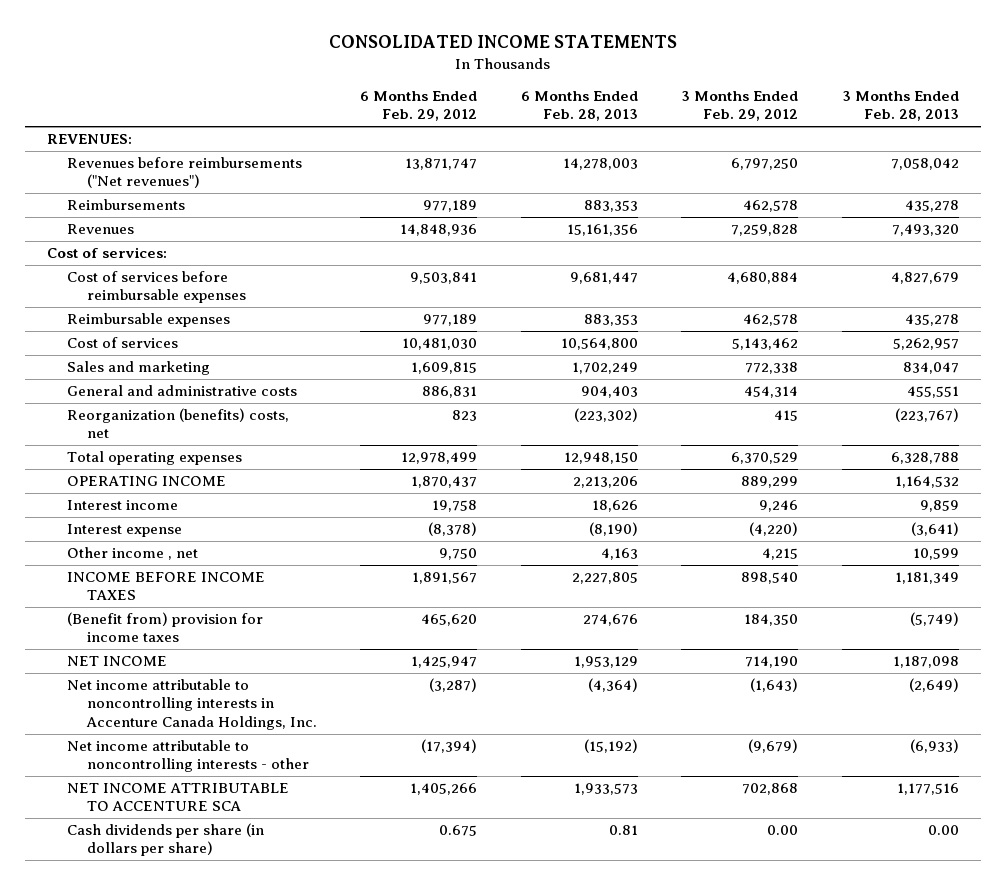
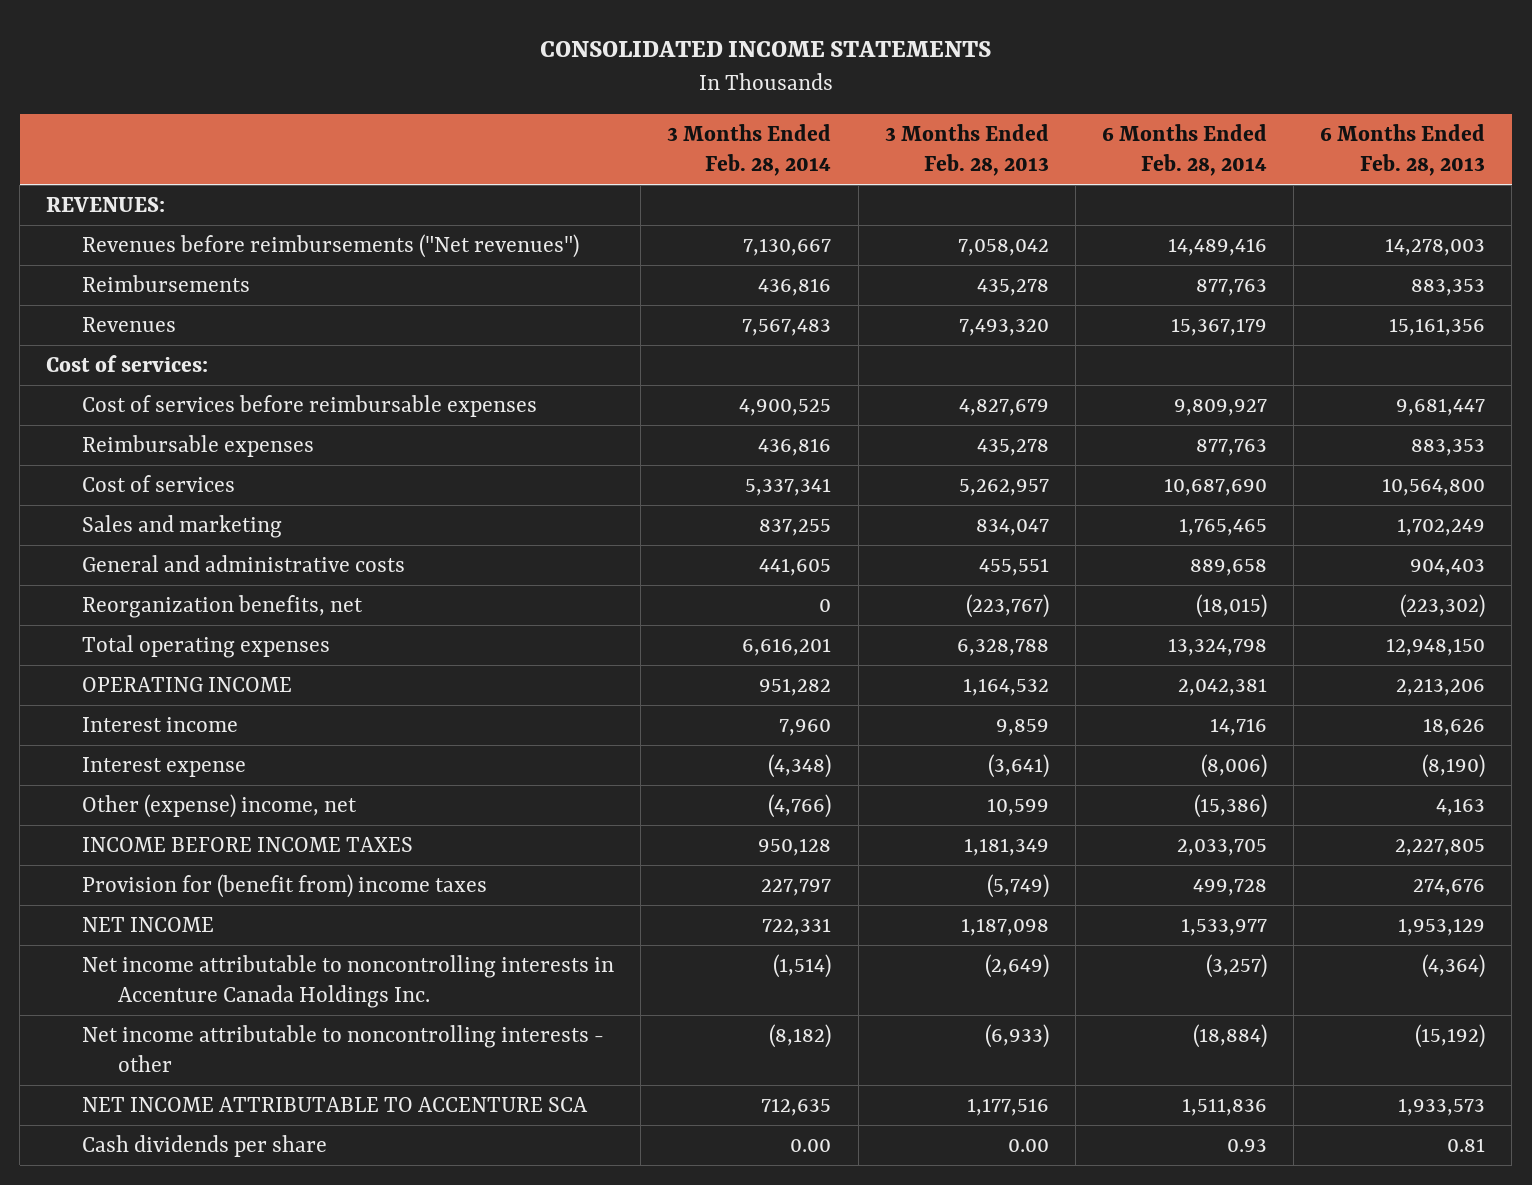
[360,90,478,122] 6 Months Ended Feb. 29, 2012 -> none
[681,90,799,122] 3 Months Ended Feb. 29, 2012 -> none
none -> [667,124,832,177] 3 Months Ended Feb. 28, 2014
none -> [1102,124,1268,177] 6 Months Ended Feb. 28, 2014
[66,408,289,439] Reorganization (benefits) costs, net -> [82,595,364,619] Reorganization benefits, net
[66,547,198,561] Other income , net -> [82,794,358,819] Other (expense) income, net
[66,612,263,643] (Benefit from) provision for income taxes -> [82,874,488,899] Provision for (benefit from) income taxes
[66,679,317,730] Net income attributable to noncontrolling interests in Accenture Canada Holdings, Inc. -> [82,955,615,1008] Net income attributable to noncontrolling interests in Accenture Canada Holdings Inc.
[66,823,264,857] Cash dividends per share (in dollars per share) -> [82,1135,328,1158] Cash dividends per share

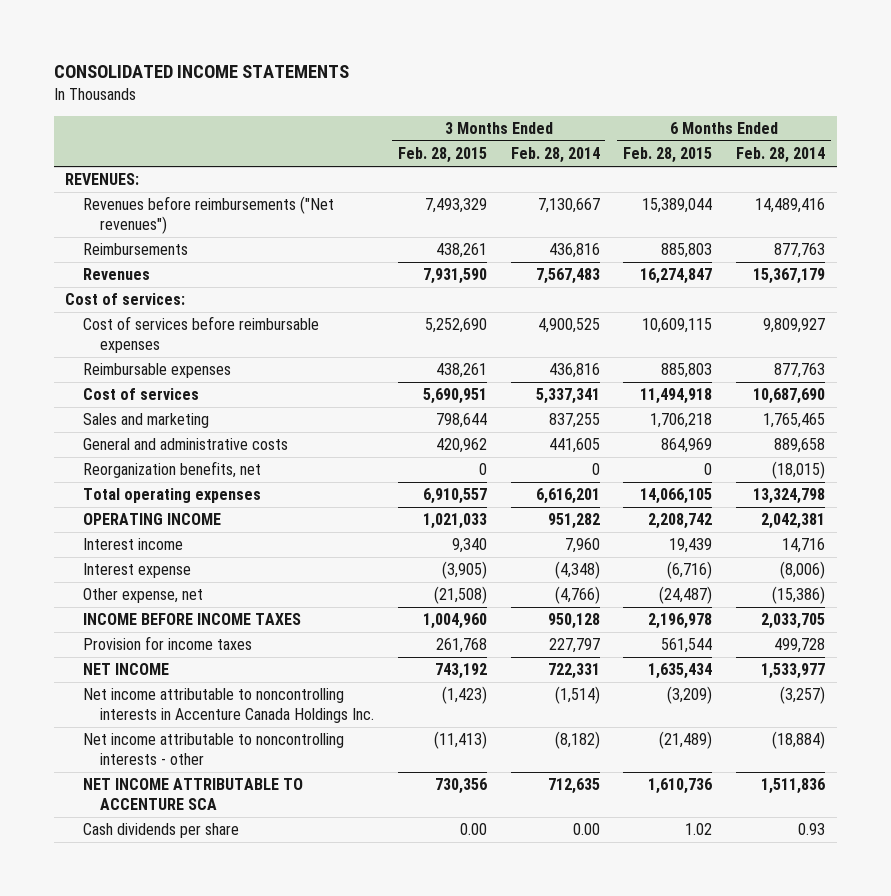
[884,124,1049,177] 3 Months Ended Feb. 28, 2013 -> none
[1320,124,1486,177] 6 Months Ended Feb. 28, 2013 -> none
none -> [397,147,487,164] Feb. 28, 2015
none -> [623,147,713,164] Feb. 28, 2015
[82,794,358,819] Other (expense) income, net -> [82,588,203,604] Other expense, net
[82,874,488,899] Provision for (benefit from) income taxes -> [82,636,252,651] Provision for income taxes

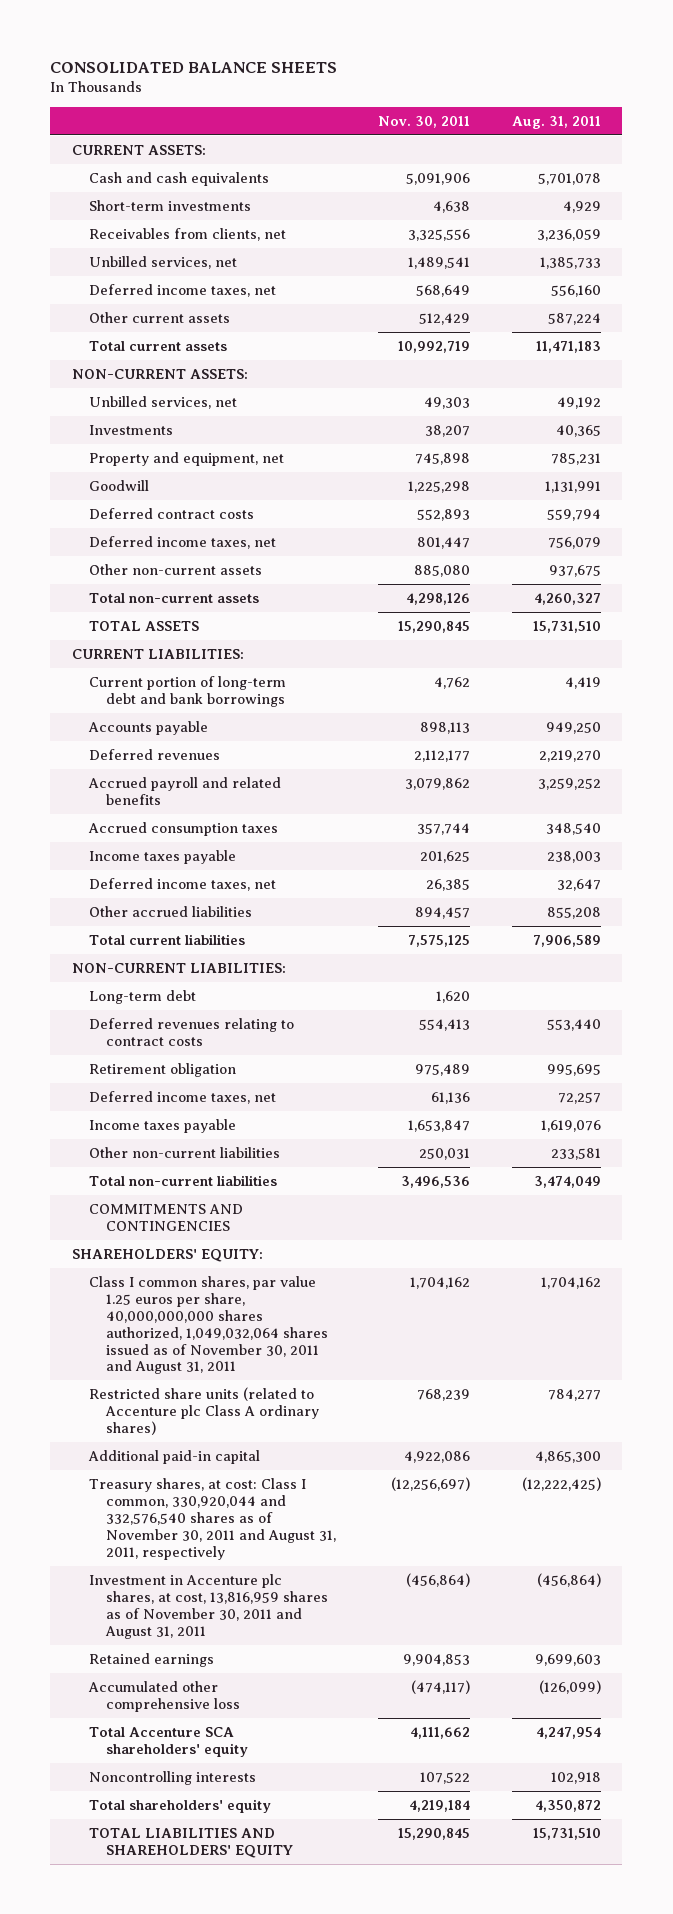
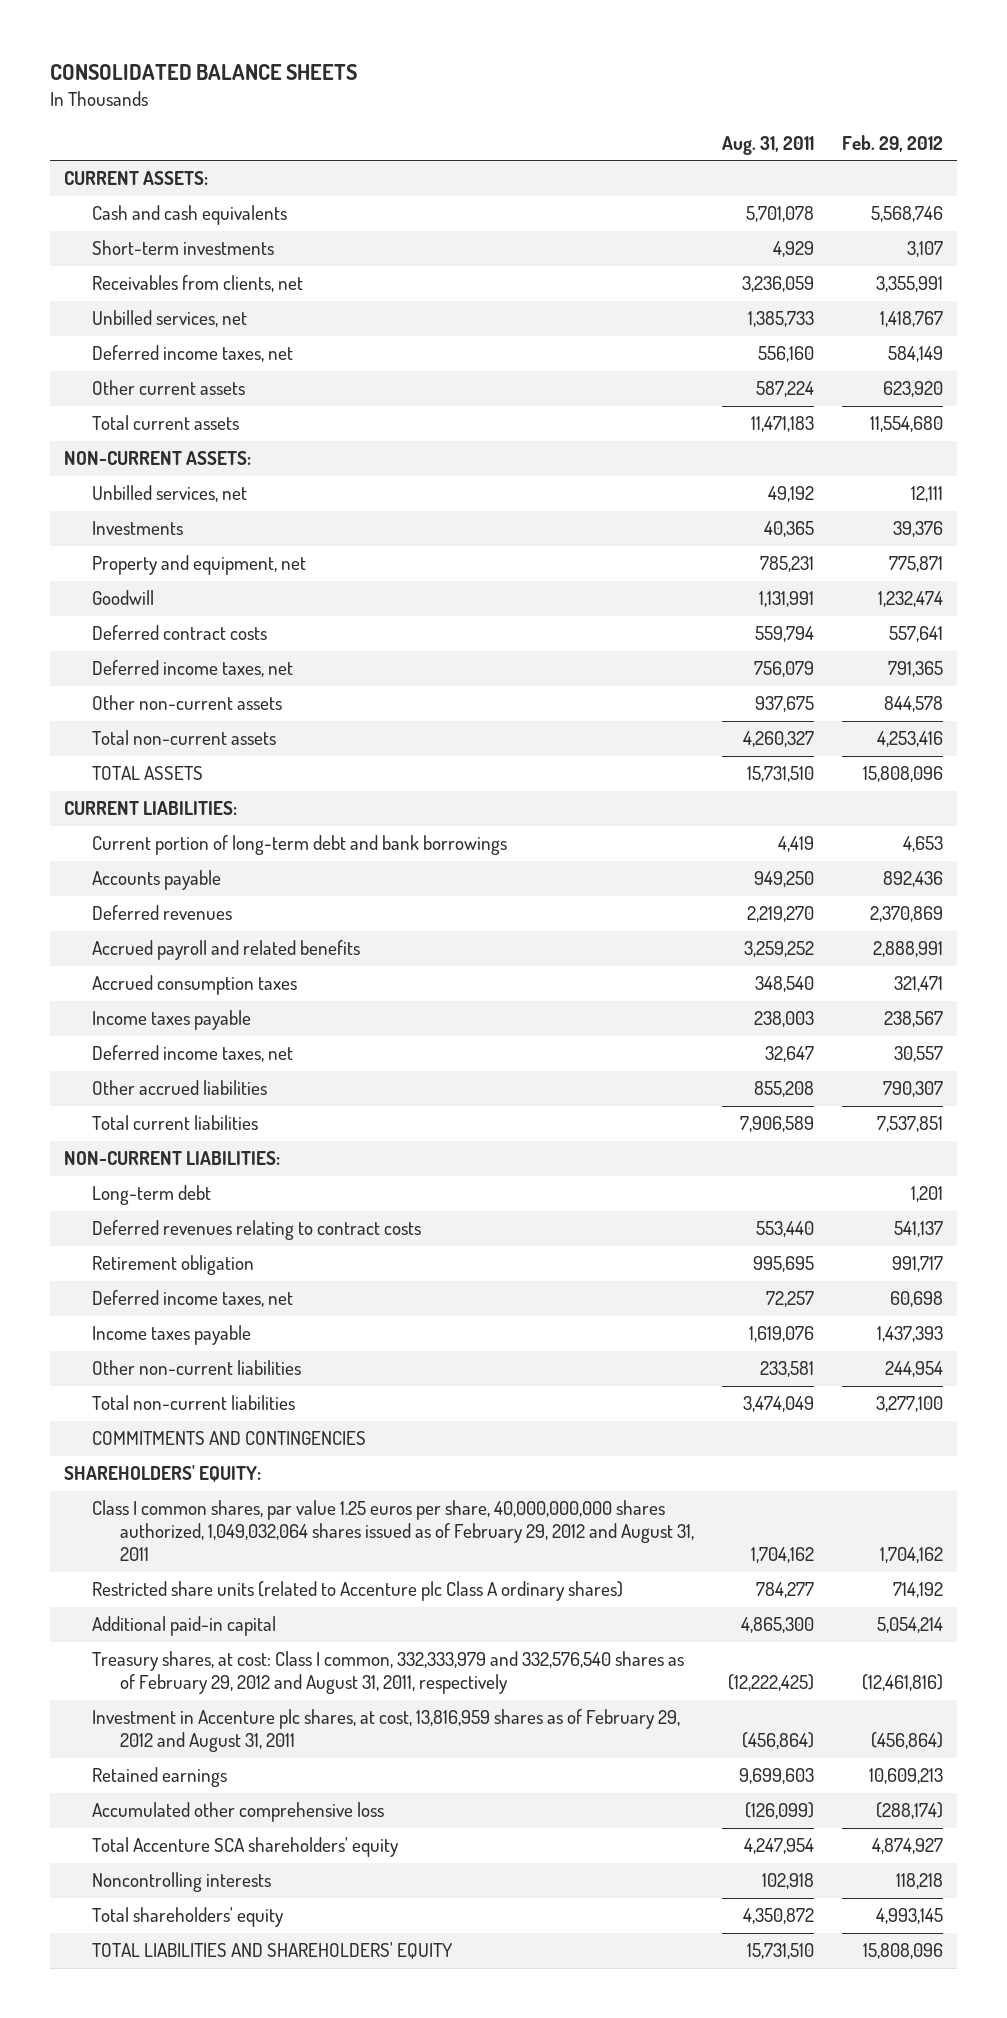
[377,115,470,128] Nov. 30, 2011 -> none
none -> [841,134,943,152] Feb. 29, 2012
[88,1276,328,1375] Class I common shares, par value 1.25 euros per share, 40,000,000,000 shares authorized, 1,049,032,064 shares issued as of November 30, 2011 and August 31, 2011 -> [92,1500,694,1562] Class I common shares, par value 1.25 euros per share, 40,000,000,000 shares authorized, 1,049,032,064 shares issued as of February 29, 2012 and August 31, 2011
[88,1478,336,1560] Treasury shares, at cost: Class I common, 330,920,044 and 332,576,540 shares as of November 30, 2011 and August 31, 2011, respectively -> [92,1651,685,1695] Treasury shares, at cost: Class I common, 332,333,979 and 332,576,540 shares as of February 29, 2012 and August 31, 2011, respectively
[88,1574,328,1639] Investment in Accenture plc shares, at cost, 13,816,959 shares as of November 30, 2011 and August 31, 2011 -> [92,1709,681,1753] Investment in Accenture plc shares, at cost, 13,816,959 shares as of February 29, 2012 and August 31, 2011

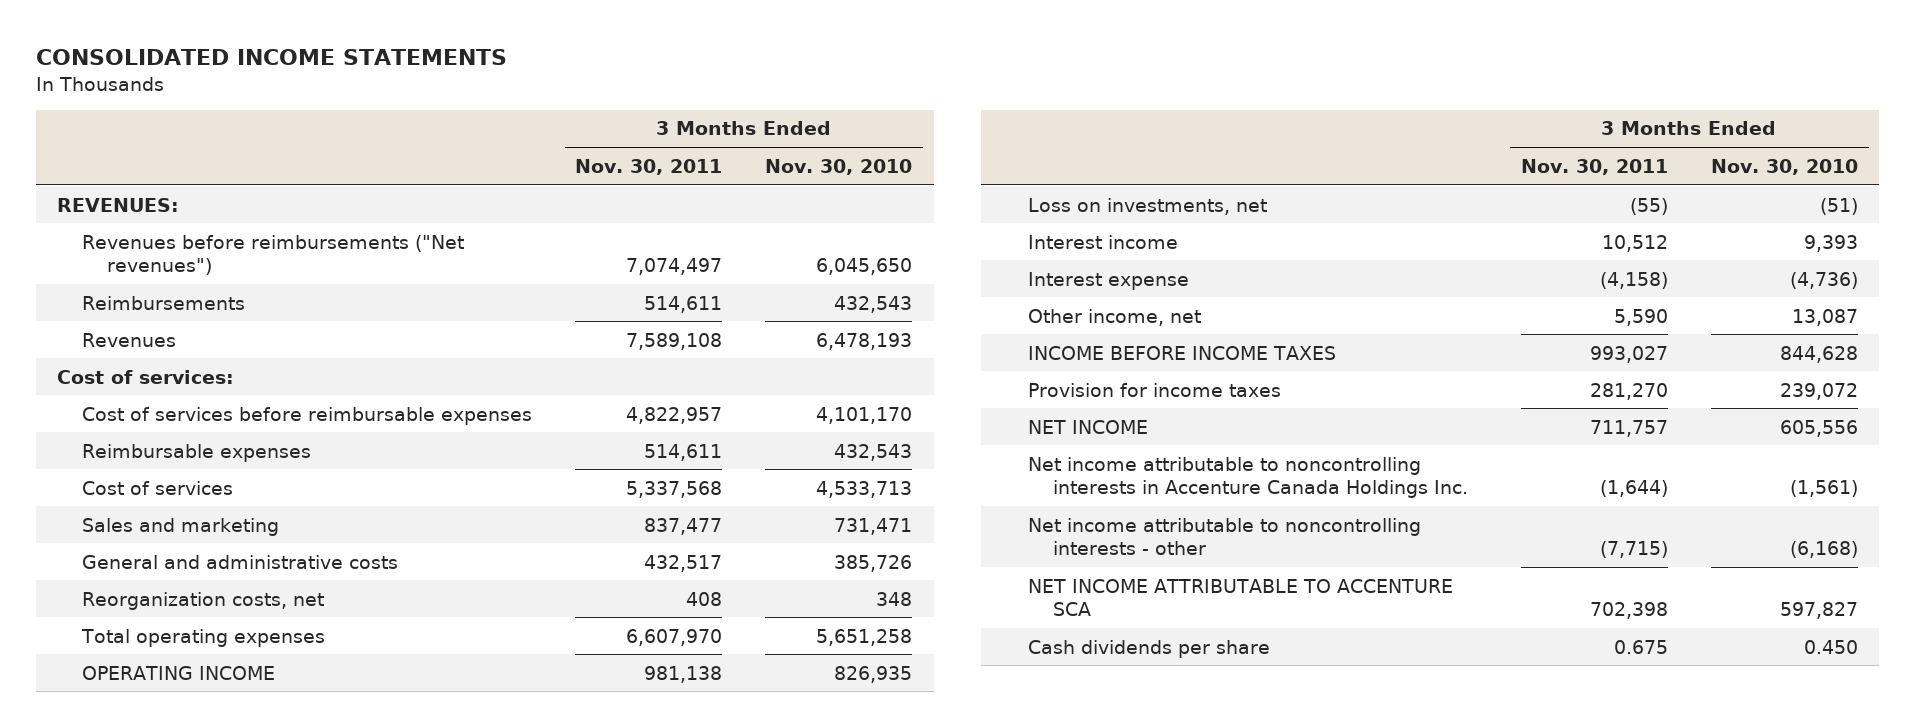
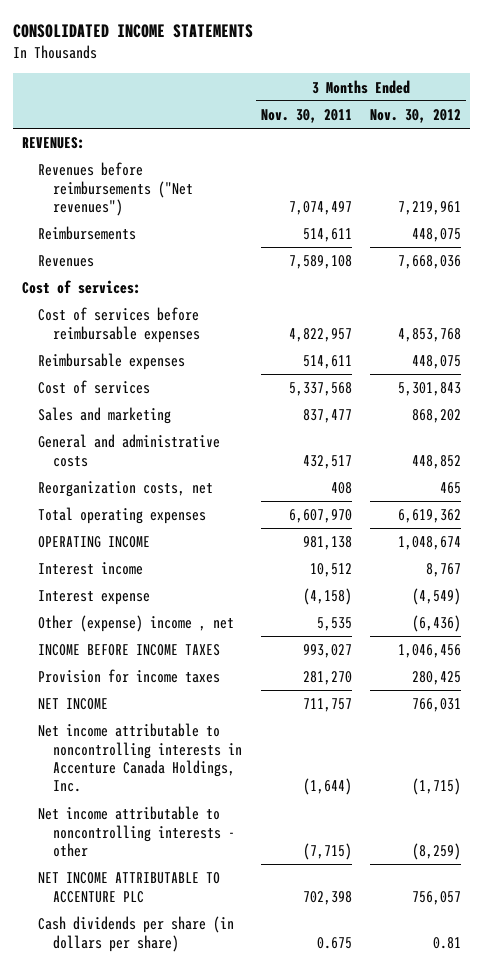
[765,158,913,175] Nov. 30, 2010 -> none
none -> [370,109,462,124] Nov. 30, 2012
[1027,197,1267,215] Loss on investments, net -> none
[1027,308,1201,326] Other income, net -> [37,615,234,633] Other (expense) income , net
[1613,308,1668,326] 5,590 -> [316,617,352,632] 5,535
[1027,456,1468,498] Net income attributable to noncontrolling interests in Accenture Canada Holdings Inc. -> [37,723,243,793] Net income attributable to noncontrolling interests in Accenture Canada Holdings, Inc.
[1027,578,1453,616] NET INCOME ATTRIBUTABLE TO ACCENTURE SCA -> [37,872,220,903] NET INCOME ATTRIBUTABLE TO ACCENTURE PLC
[1027,639,1270,658] Cash dividends per share -> [37,916,234,952] Cash dividends per share (in dollars per share)

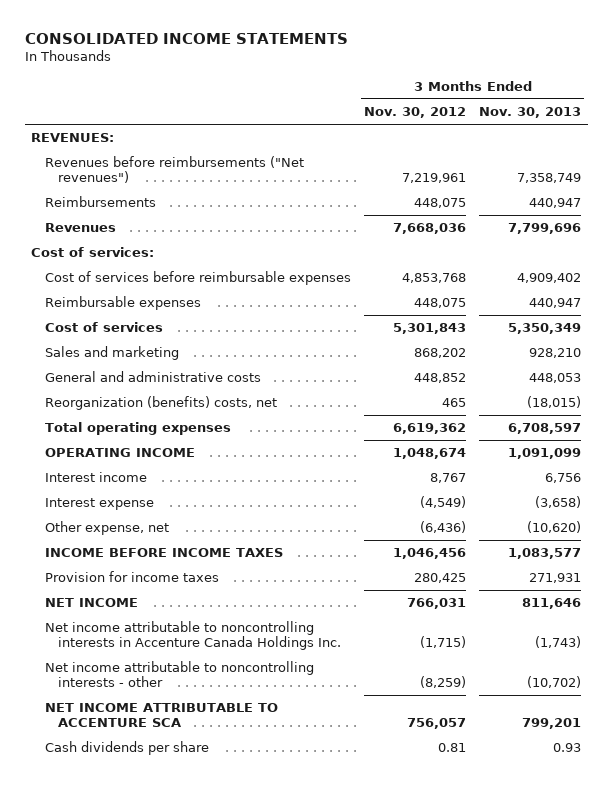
[260,109,352,124] Nov. 30, 2011 -> none
none -> [479,107,582,119] Nov. 30, 2013
[37,481,213,498] Reorganization costs, net -> [44,396,277,411] Reorganization (benefits) costs, net
[37,615,234,633] Other (expense) income , net -> [44,521,169,536] Other expense, net
[37,723,243,793] Net income attributable to noncontrolling interests in Accenture Canada Holdings, Inc. -> [44,621,342,651] Net income attributable to noncontrolling interests in Accenture Canada Holdings Inc.
[37,872,220,903] NET INCOME ATTRIBUTABLE TO ACCENTURE PLC -> [44,703,278,728] NET INCOME ATTRIBUTABLE TO ACCENTURE SCA
[37,916,234,952] Cash dividends per share (in dollars per share) -> [44,741,209,756] Cash dividends per share

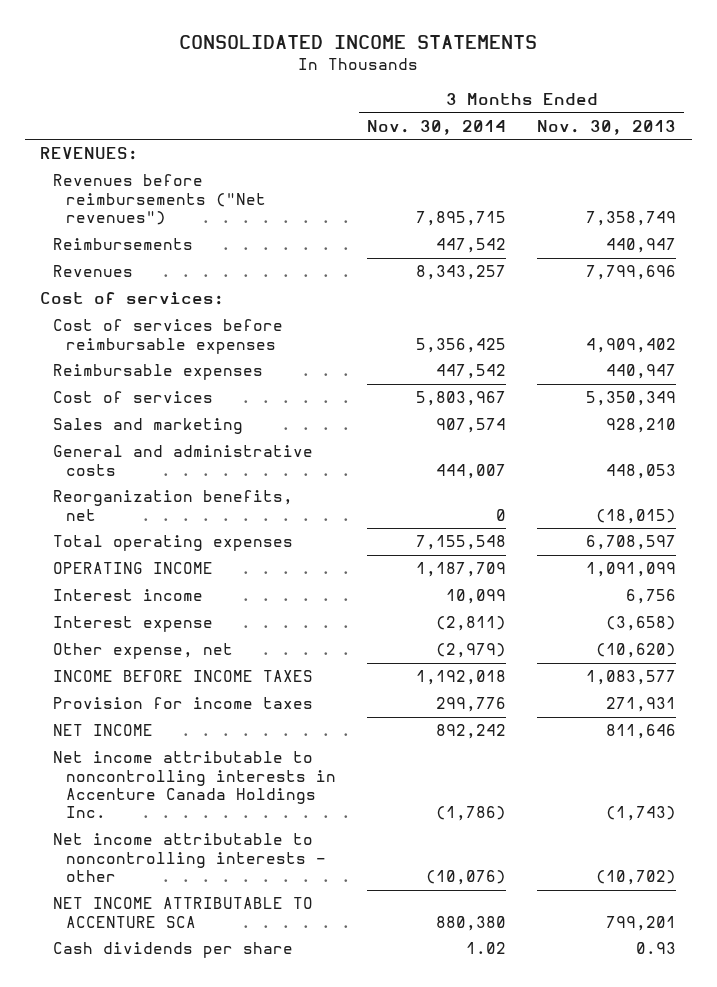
[363,107,466,119] Nov. 30, 2012 -> none
none -> [367,119,507,135] Nov. 30, 2014
[44,396,277,411] Reorganization (benefits) costs, net -> [53,490,294,521] Reorganization benefits, net

